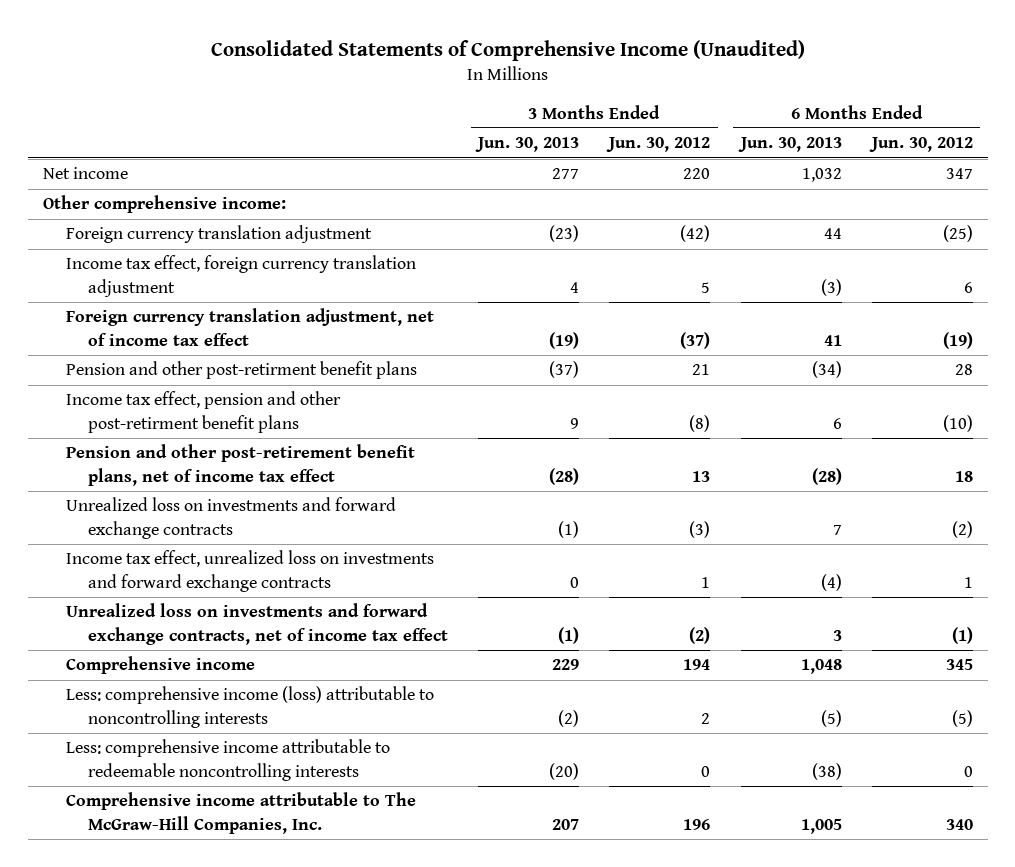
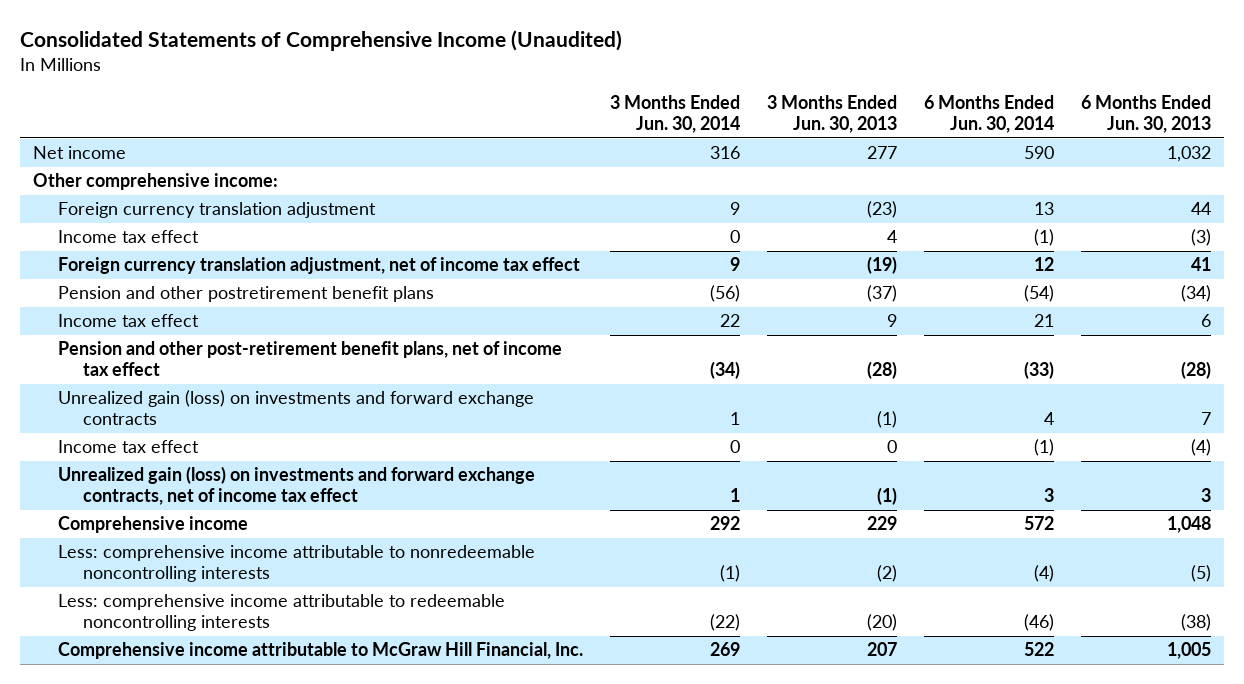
[606,137,711,153] Jun. 30, 2012 -> none
[868,137,973,153] Jun. 30, 2012 -> none
none -> [610,95,741,134] 3 Months Ended Jun. 30, 2014
none -> [924,95,1055,134] 6 Months Ended Jun. 30, 2014
[65,255,416,297] Income tax effect, foreign currency translation adjustment -> [58,230,200,244] Income tax effect
[65,361,417,380] Pension and other post-retirment benefit plans -> [58,286,435,303] Pension and other postretirement benefit plans
[65,391,341,433] Income tax effect, pension and other post-retirment benefit plans -> [58,314,200,328] Income tax effect
[65,497,396,539] Unrealized loss on investments and forward exchange contracts -> [58,390,535,426] Unrealized gain (loss) on investments and forward exchange contracts
[65,550,434,592] Income tax effect, unrealized loss on investments and forward exchange contracts -> [58,440,200,454] Income tax effect
[65,603,449,645] Unrealized loss on investments and forward exchange contracts, net of income tax effect -> [58,466,536,506] Unrealized gain (loss) on investments and forward exchange contracts, net of income tax effect
[65,686,434,728] Less: comprehensive income (loss) attributable to noncontrolling interests -> [58,545,536,583] Less: comprehensive income attributable to nonredeemable noncontrolling interests
[65,792,416,834] Comprehensive income attributable to The McGraw-Hill Companies, Inc. -> [58,642,584,660] Comprehensive income attributable to McGraw Hill Financial, Inc.

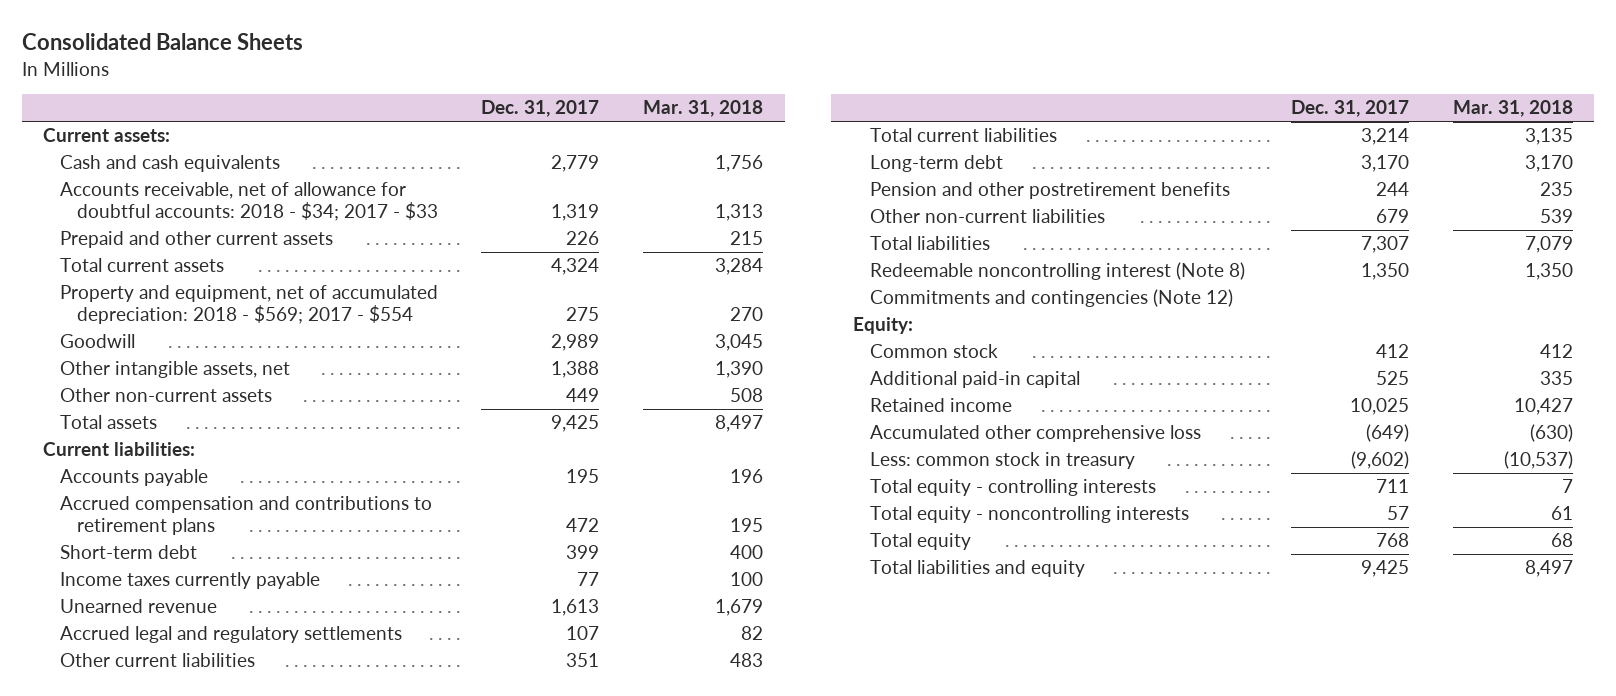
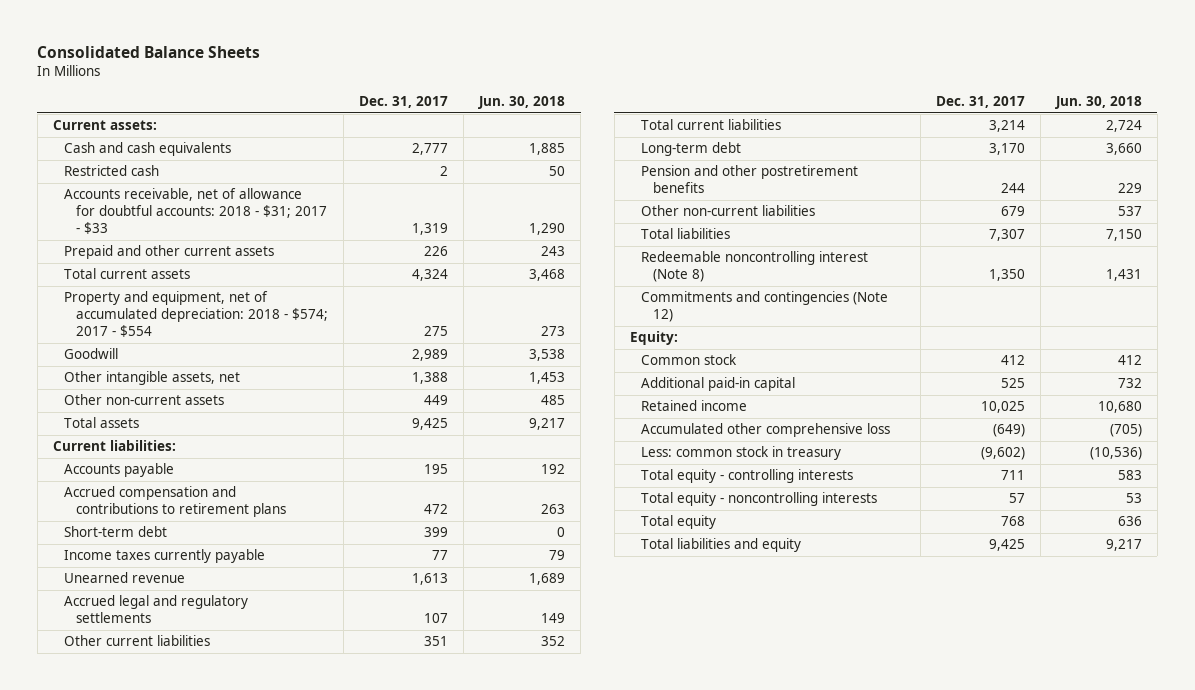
[642,100,763,118] Mar. 31, 2018 -> none
none -> [477,96,565,110] Jun. 30, 2018
[551,155,600,173] 2,779 -> [411,143,448,156] 2,777
none -> [64,165,160,177] Restricted cash
[60,182,438,221] Accounts receivable, net of allowance for doubtful accounts: 2018 - $34; 2017 - $33 -> [64,188,327,234] Accounts receivable, net of allowance for doubtful accounts: 2018 - $31; 2017 - $33
[60,285,439,324] Property and equipment, net of accumulated depreciation: 2018 - $569; 2017 - $554 -> [64,291,328,337] Property and equipment, net of accumulated depreciation: 2018 - $574; 2017 - $554

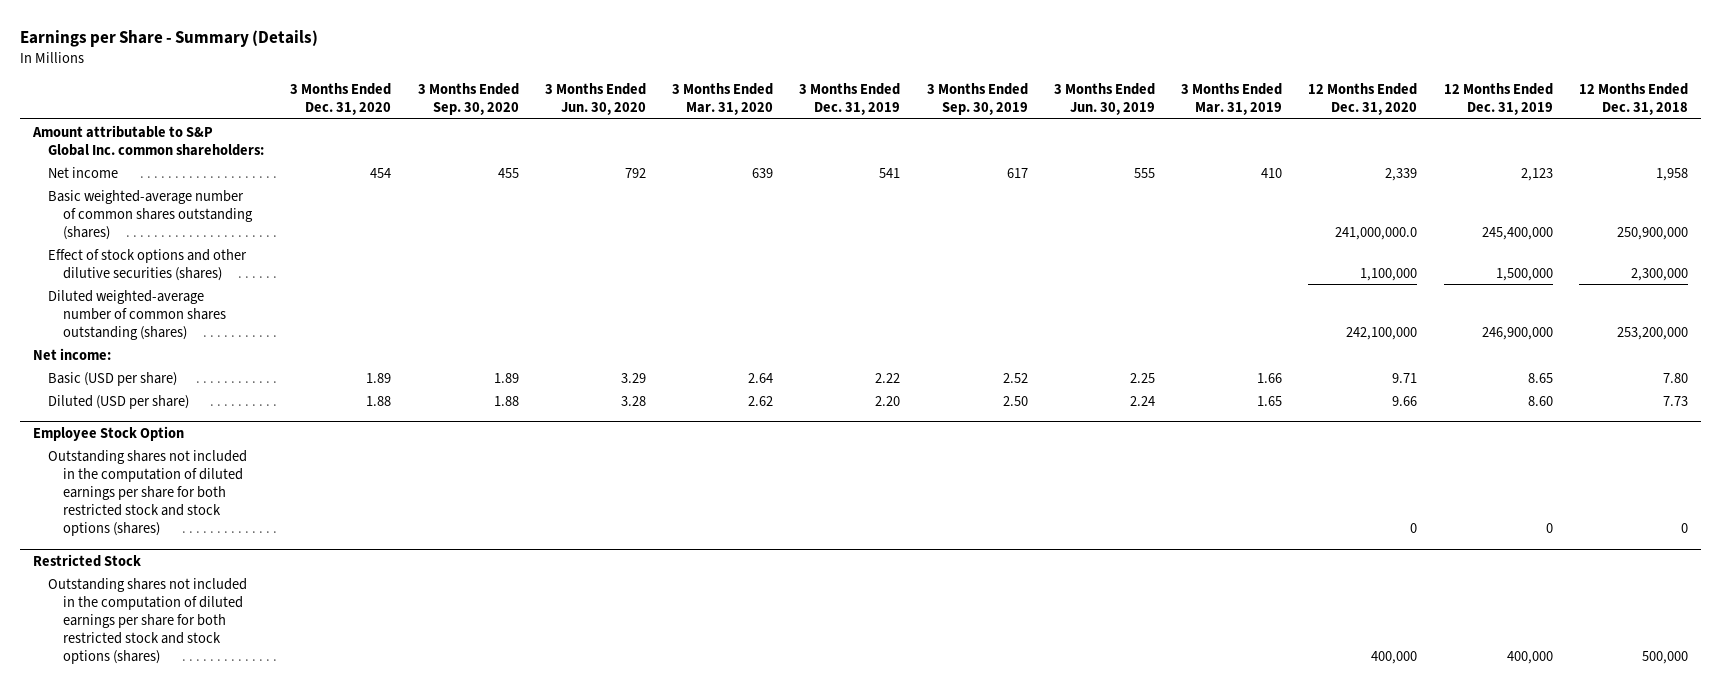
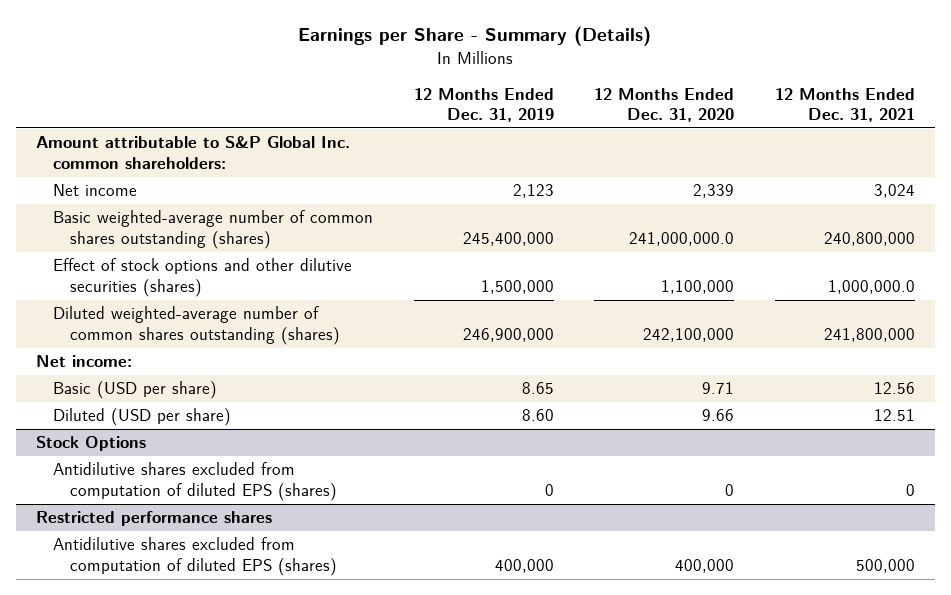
[290,82,392,115] 3 Months Ended Dec. 31, 2020 -> none
[417,82,519,115] 3 Months Ended Sep. 30, 2020 -> none
[544,82,646,115] 3 Months Ended Jun. 30, 2020 -> none
[672,82,774,115] 3 Months Ended Mar. 31, 2020 -> none
[799,82,901,115] 3 Months Ended Dec. 31, 2019 -> none
[926,82,1028,115] 3 Months Ended Sep. 30, 2019 -> none
[1053,82,1155,115] 3 Months Ended Jun. 30, 2019 -> none
[1181,82,1283,115] 3 Months Ended Mar. 31, 2019 -> none
[1578,82,1688,115] 12 Months Ended Dec. 31, 2018 -> none
none -> [774,87,915,123] 12 Months Ended Dec. 31, 2021
[33,553,142,567] Restricted Stock -> none
[33,425,185,441] Employee Stock Option -> [36,436,147,452] Stock Options
[48,449,248,536] Outstanding shares not included in the computation of diluted earnings per share for both restricted stock and stock options (shares) -> [53,462,338,501] Antidilutive shares excluded from computation of diluted EPS (shares)
none -> [36,511,273,527] Restricted performance shares
[48,577,248,664] Outstanding shares not included in the computation of diluted earnings per share for both restricted stock and stock options (shares) -> [53,537,338,576] Antidilutive shares excluded from computation of diluted EPS (shares)

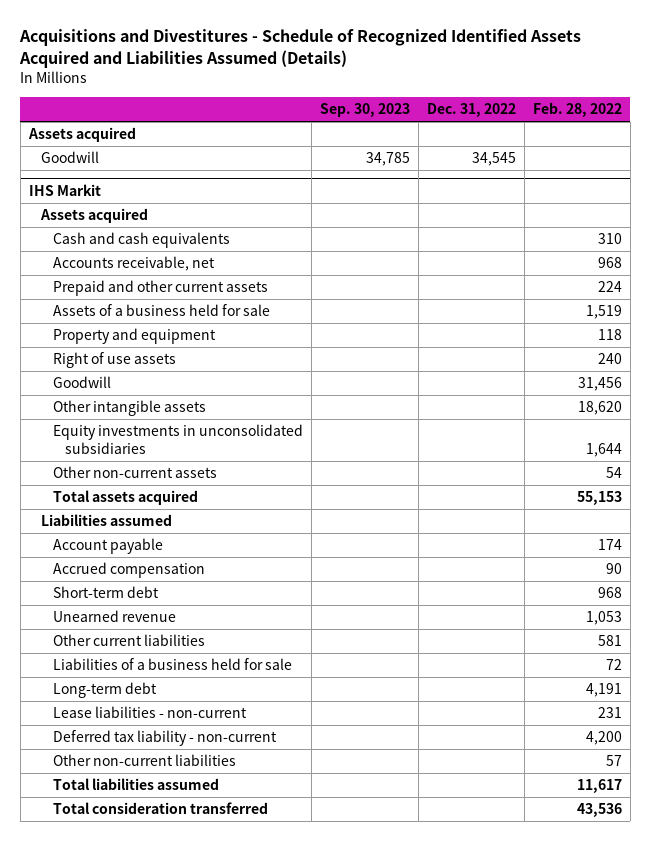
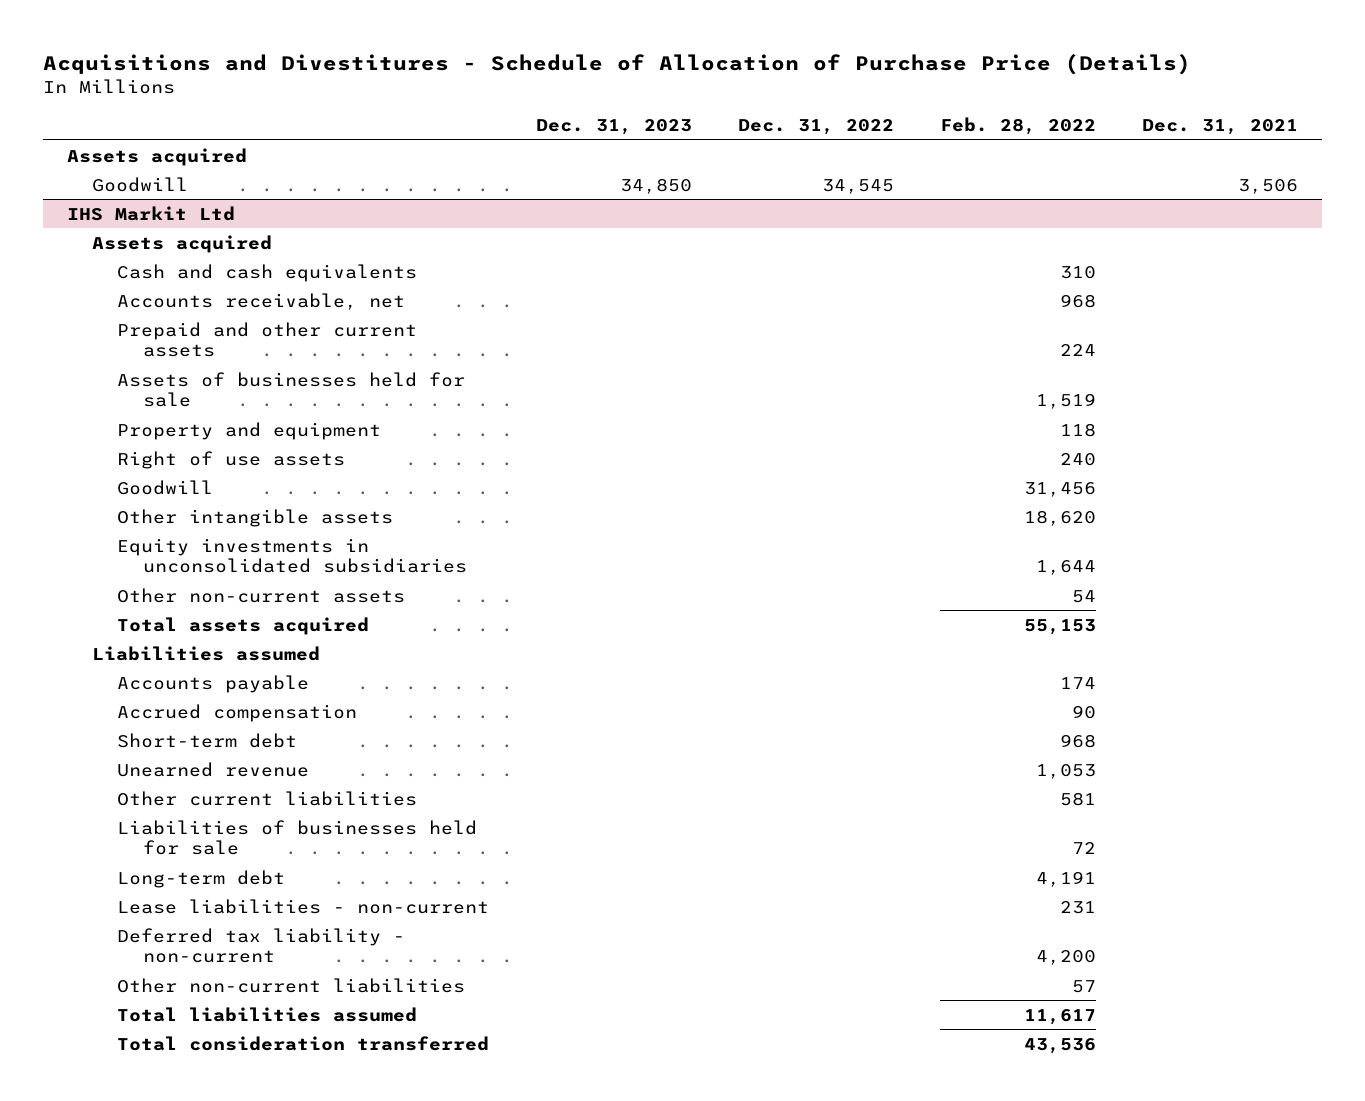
[19,28,582,68] Acquisitions and Divestitures - Schedule of Recognized Identified Assets Acquired and Liabilities Assumed (Details) -> [43,54,1192,76] Acquisitions and Divestitures - Schedule of Allocation of Purchase Price (Details)
[319,103,410,118] Sep. 30, 2023 -> none
none -> [535,119,692,136] Dec. 31, 2023
none -> [1142,119,1299,136] Dec. 31, 2021
[28,184,101,197] IHS Markit -> [66,205,235,221] IHS Markit Ltd
[52,304,270,317] Assets of a business held for sale -> [117,371,466,408] Assets of businesses held for sale
[52,538,163,555] Account payable -> [117,674,310,693] Accounts payable
[52,658,292,671] Liabilities of a business held for sale -> [117,819,478,856] Liabilities of businesses held for sale

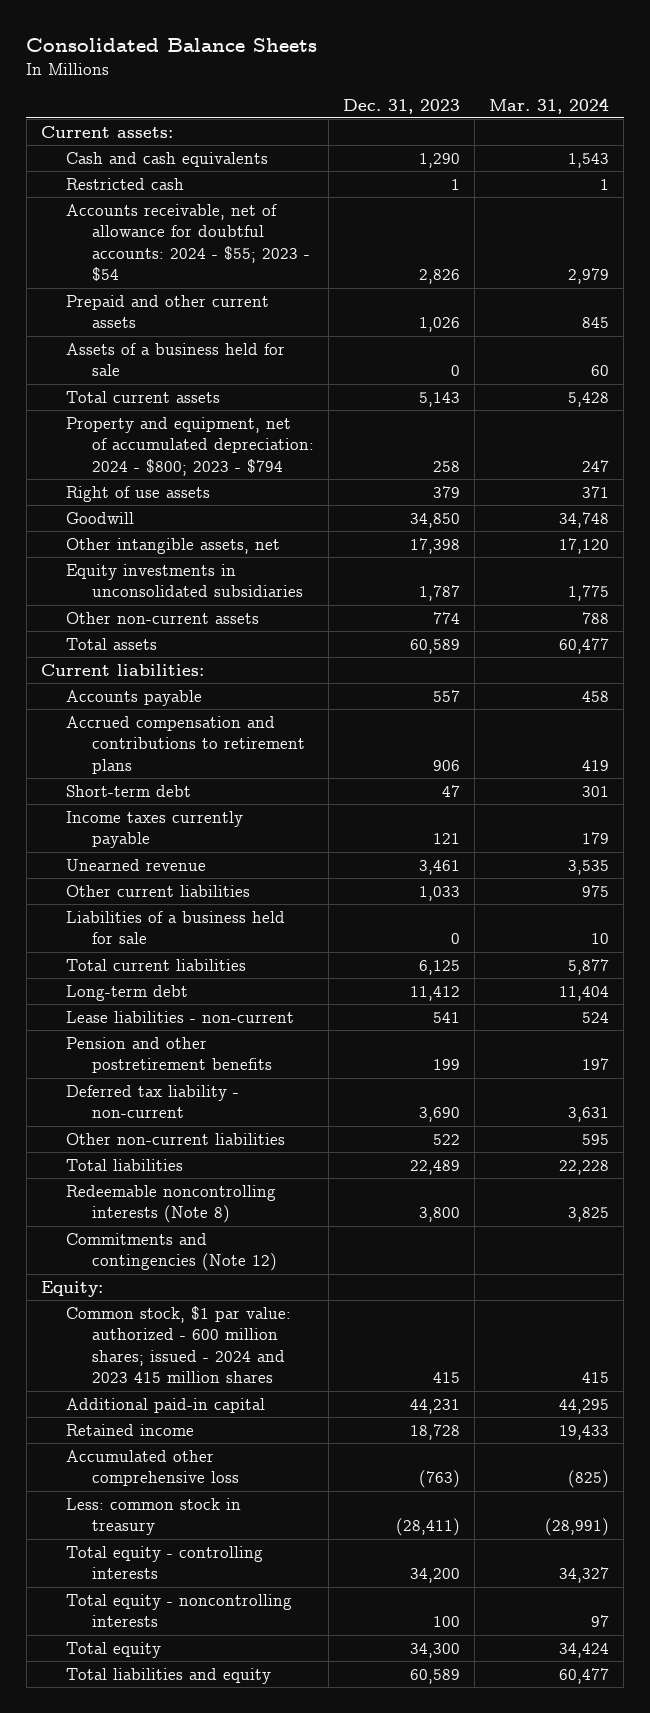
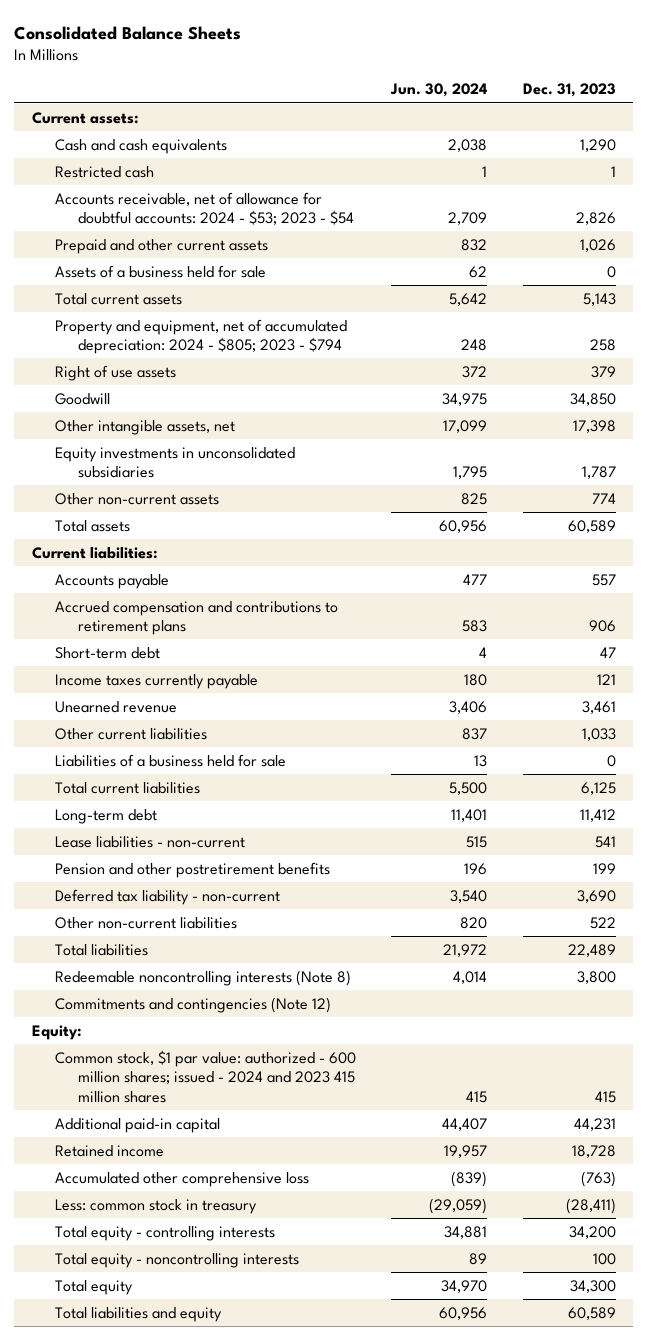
[489,97,610,114] Mar. 31, 2024 -> none
none -> [390,83,488,98] Jun. 30, 2024
[66,204,311,282] Accounts receivable, net of allowance for doubtful accounts: 2024 - $55; 2023 - $54 -> [54,191,355,226] Accounts receivable, net of allowance for doubtful accounts: 2024 - $53; 2023 - $54
[66,417,315,476] Property and equipment, net of accumulated depreciation: 2024 - $800; 2023 - $794 -> [54,318,347,355] Property and equipment, net of accumulated depreciation: 2024 - $805; 2023 - $794

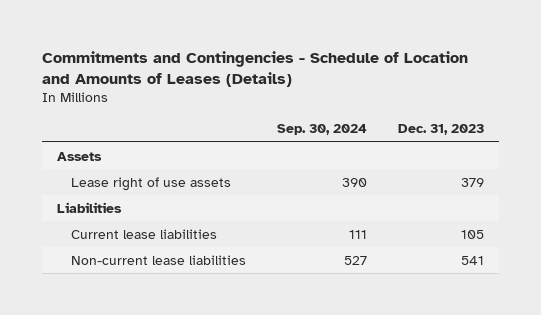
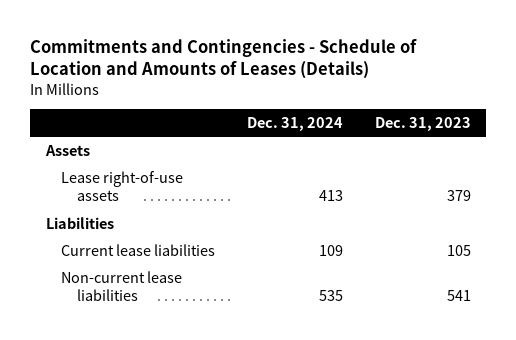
[276,124,367,136] Sep. 30, 2024 -> none
none -> [246,117,343,132] Dec. 31, 2024
[71,176,232,191] Lease right of use assets -> [61,170,184,202] Lease right-of-use assets

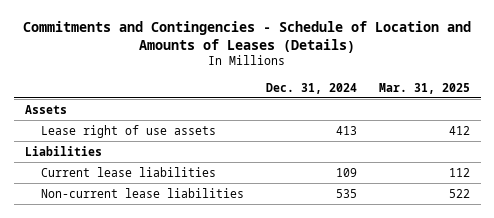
[374,117,471,132] Dec. 31, 2023 -> none
none -> [378,82,470,94] Mar. 31, 2025
[61,170,184,202] Lease right-of-use assets -> [40,124,216,138] Lease right of use assets

